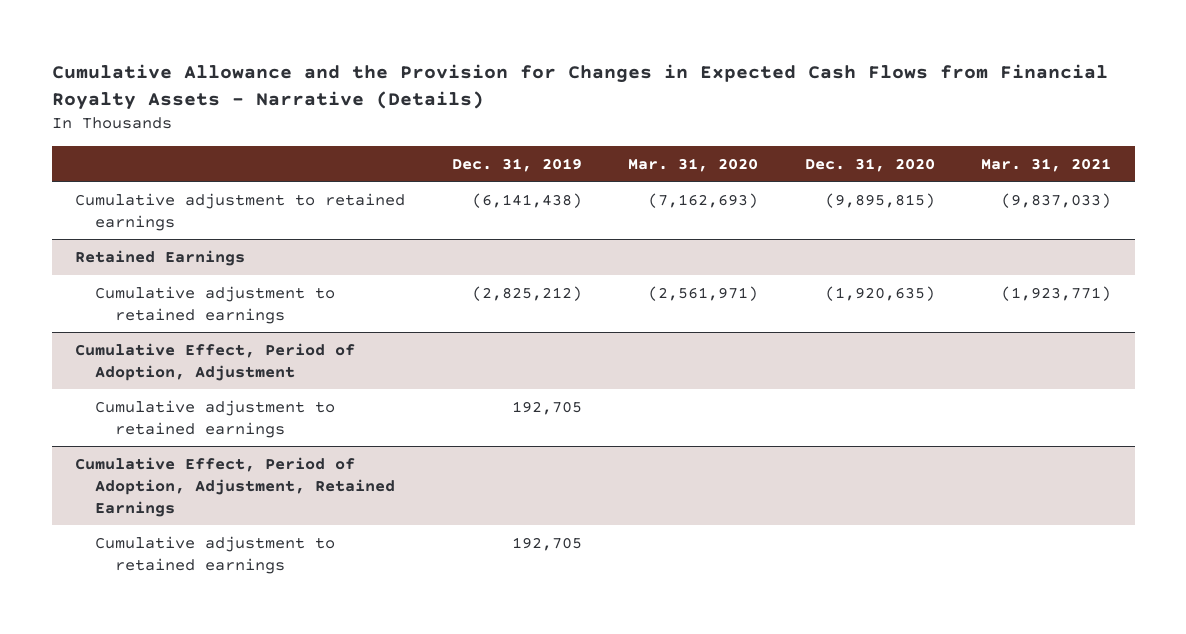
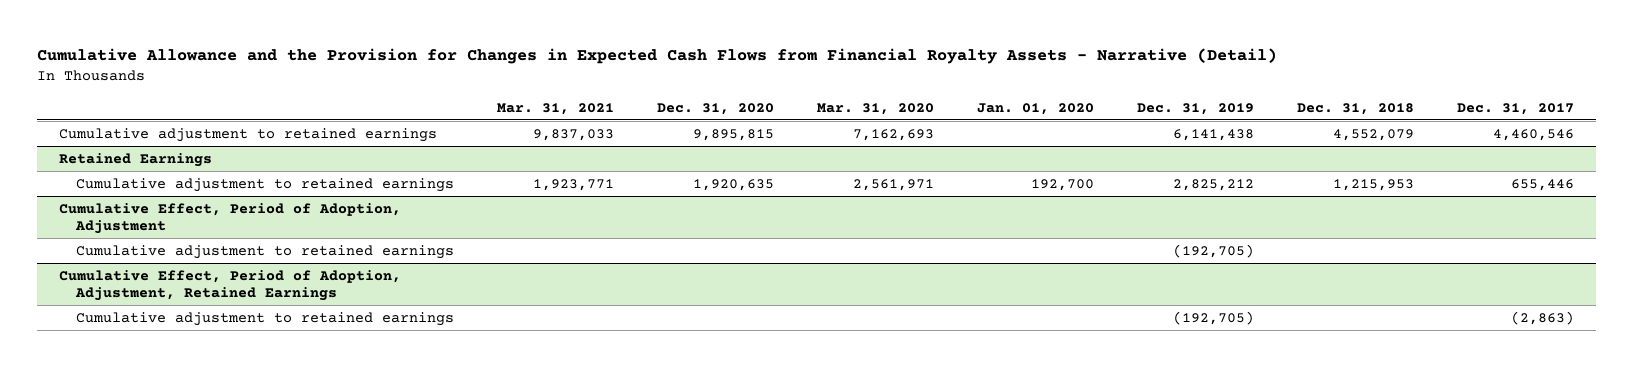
[51,64,1108,111] Cumulative Allowance and the Provision for Changes in Expected Cash Flows from Financial Royalty Assets - Narrative (Details) -> [37,48,1278,65] Cumulative Allowance and the Provision for Changes in Expected Cash Flows from Financial Royalty Assets - Narrative (Detail)
none -> [977,102,1095,115] Jan. 01, 2020
none -> [1297,102,1415,115] Dec. 31, 2018
none -> [1457,102,1575,115] Dec. 31, 2017
[471,192,582,208] (6,141,438) -> [1173,128,1255,141] 6,141,438
[648,192,759,208] (7,162,693) -> [853,128,935,141] 7,162,693
[824,192,935,208] (9,895,815) -> [693,128,775,141] 9,895,815
[1001,192,1112,208] (9,837,033) -> [533,128,615,141] 9,837,033
[471,285,582,301] (2,825,212) -> [1173,178,1255,191] 2,825,212
[648,285,759,301] (2,561,971) -> [853,178,935,191] 2,561,971
[824,285,935,301] (1,920,635) -> [693,178,775,191] 1,920,635
[1001,285,1112,301] (1,923,771) -> [533,178,615,191] 1,923,771
[511,400,582,415] 192,705 -> [1173,243,1255,258] (192,705)
[511,536,582,551] 192,705 -> [1173,310,1255,325] (192,705)

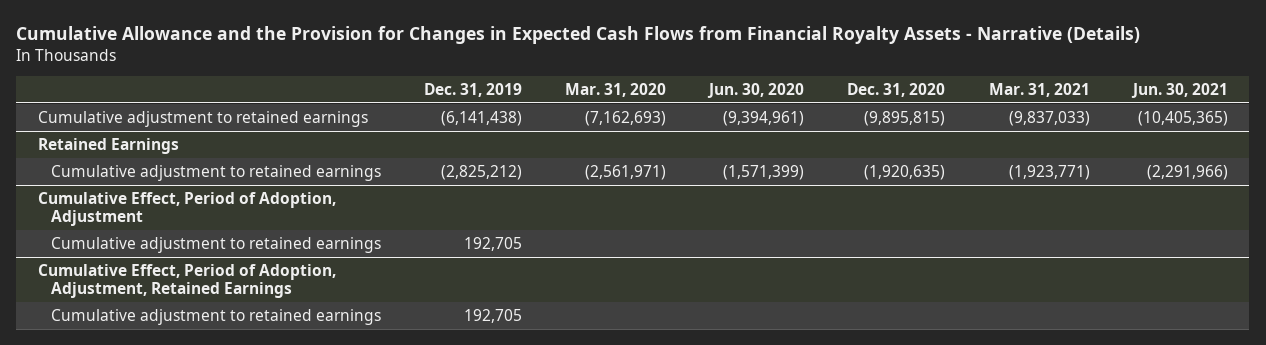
[37,48,1278,65] Cumulative Allowance and the Provision for Changes in Expected Cash Flows from Financial Royalty Assets - Narrative (Detail) -> [16,26,1141,45] Cumulative Allowance and the Provision for Changes in Expected Cash Flows from Financial Royalty Assets - Narrative (Details)
[977,102,1095,115] Jan. 01, 2020 -> none
[1297,102,1415,115] Dec. 31, 2018 -> none
[1457,102,1575,115] Dec. 31, 2017 -> none
none -> [707,82,805,98] Jun. 30, 2020
none -> [1130,82,1228,98] Jun. 30, 2021
[533,128,615,141] 9,837,033 -> [1008,110,1090,126] (9,837,033)
[693,128,775,141] 9,895,815 -> [864,110,946,126] (9,895,815)
[853,128,935,141] 7,162,693 -> [584,110,666,126] (7,162,693)
[1173,128,1255,141] 6,141,438 -> [440,110,522,126] (6,141,438)
[533,178,615,191] 1,923,771 -> [1008,164,1090,180] (1,923,771)
[693,178,775,191] 1,920,635 -> [864,164,946,180] (1,920,635)
[853,178,935,191] 2,561,971 -> [584,164,666,180] (2,561,971)
[1173,178,1255,191] 2,825,212 -> [440,164,522,180] (2,825,212)
[1173,243,1255,258] (192,705) -> [463,236,522,251] 192,705
[1173,310,1255,325] (192,705) -> [463,308,522,323] 192,705

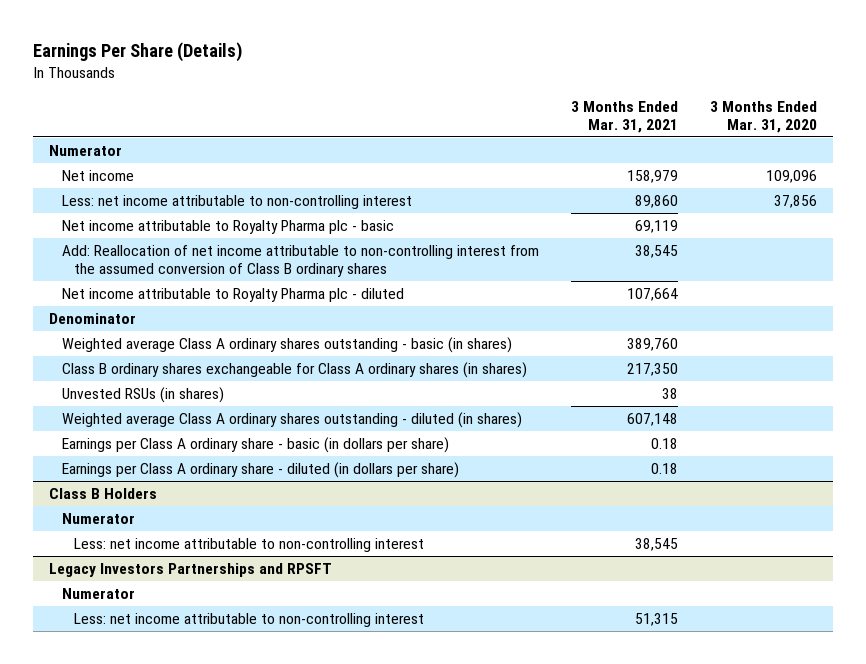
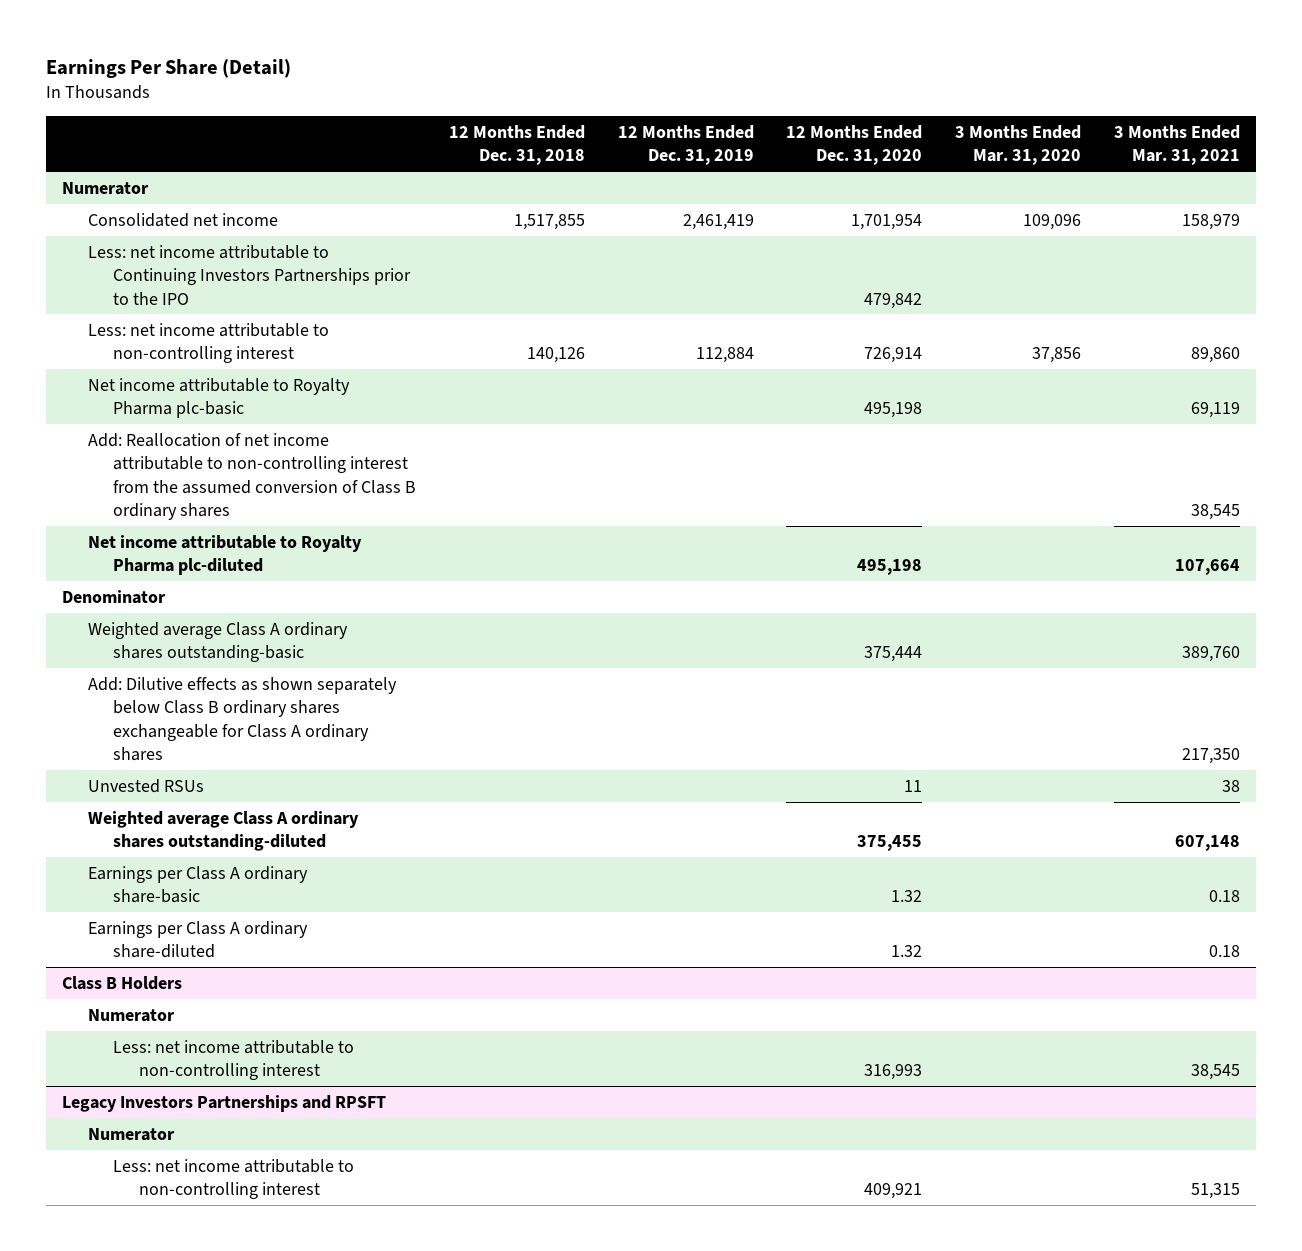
[33,42,243,63] Earnings Per Share (Details) -> [45,58,291,78] Earnings Per Share (Detail)
none -> [448,124,585,166] 12 Months Ended Dec. 31, 2018
none -> [617,124,754,166] 12 Months Ended Dec. 31, 2019
none -> [786,124,923,166] 12 Months Ended Dec. 31, 2020
[61,169,134,181] Net income -> [87,212,278,227] Consolidated net income
none -> [87,244,412,305] Less: net income attributable to Continuing Investors Partnerships prior to the IPO
[61,219,394,234] Net income attributable to Royalty Pharma plc - basic -> [87,377,350,419] Net income attributable to Royalty Pharma plc-basic
[61,287,404,302] Net income attributable to Royalty Pharma plc - diluted -> [87,534,362,576] Net income attributable to Royalty Pharma plc-diluted
[61,336,512,353] Weighted average Class A ordinary shares outstanding - basic (in shares) -> [87,621,348,663] Weighted average Class A ordinary shares outstanding-basic
[61,361,527,378] Class B ordinary shares exchangeable for Class A ordinary shares (in shares) -> [87,676,397,761] Add: Dilutive effects as shown separately below Class B ordinary shares exchangeable for Class A ordinary shares
[61,386,224,403] Unvested RSUs (in shares) -> [87,778,204,793] Unvested RSUs
[61,411,522,428] Weighted average Class A ordinary shares outstanding - diluted (in shares) -> [87,810,359,852] Weighted average Class A ordinary shares outstanding-diluted
[61,436,449,453] Earnings per Class A ordinary share - basic (in dollars per share) -> [87,865,308,904] Earnings per Class A ordinary share-basic
[61,461,459,478] Earnings per Class A ordinary share - diluted (in dollars per share) -> [87,920,308,959] Earnings per Class A ordinary share-diluted

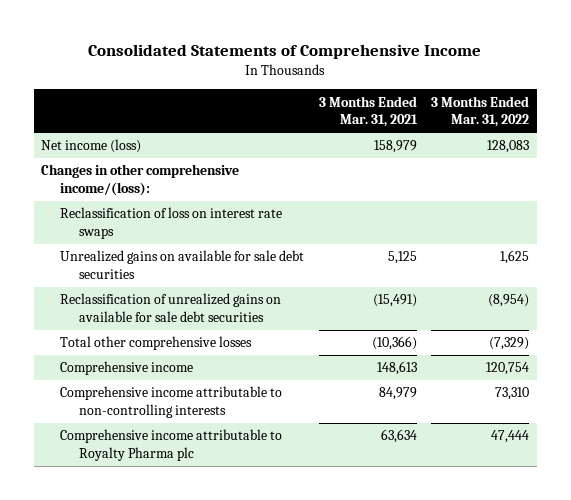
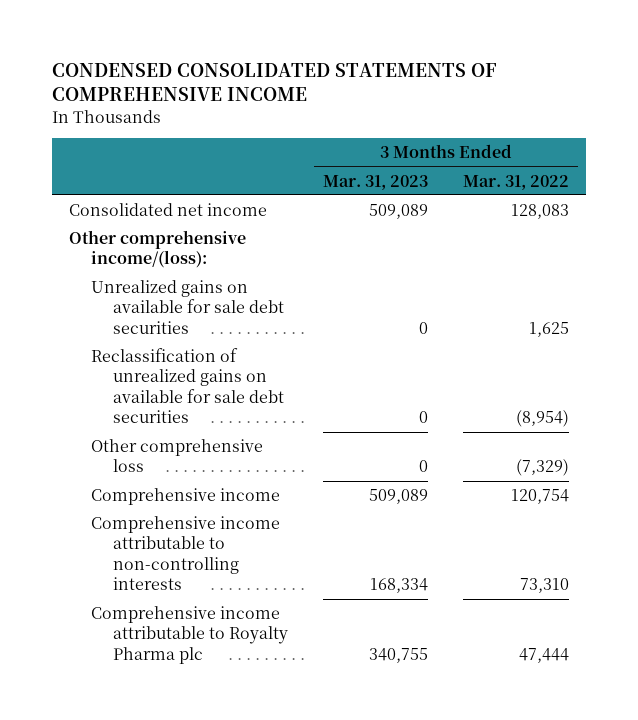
[88,43,482,59] Consolidated Statements of Comprehensive Income -> [51,62,497,102] CONDENSED CONSOLIDATED STATEMENTS OF COMPREHENSIVE INCOME
[318,95,418,128] 3 Months Ended Mar. 31, 2021 -> none
none -> [322,174,428,190] Mar. 31, 2023
[60,207,283,240] Reclassification of loss on interest rate swaps -> none
[41,139,142,154] Net income (loss) -> [69,202,268,216] Consolidated net income
[41,164,240,197] Changes in other comprehensive income/(loss): -> [69,229,247,269] Other comprehensive income/(loss):
[60,336,253,351] Total other comprehensive losses -> [91,438,264,473] Other comprehensive loss

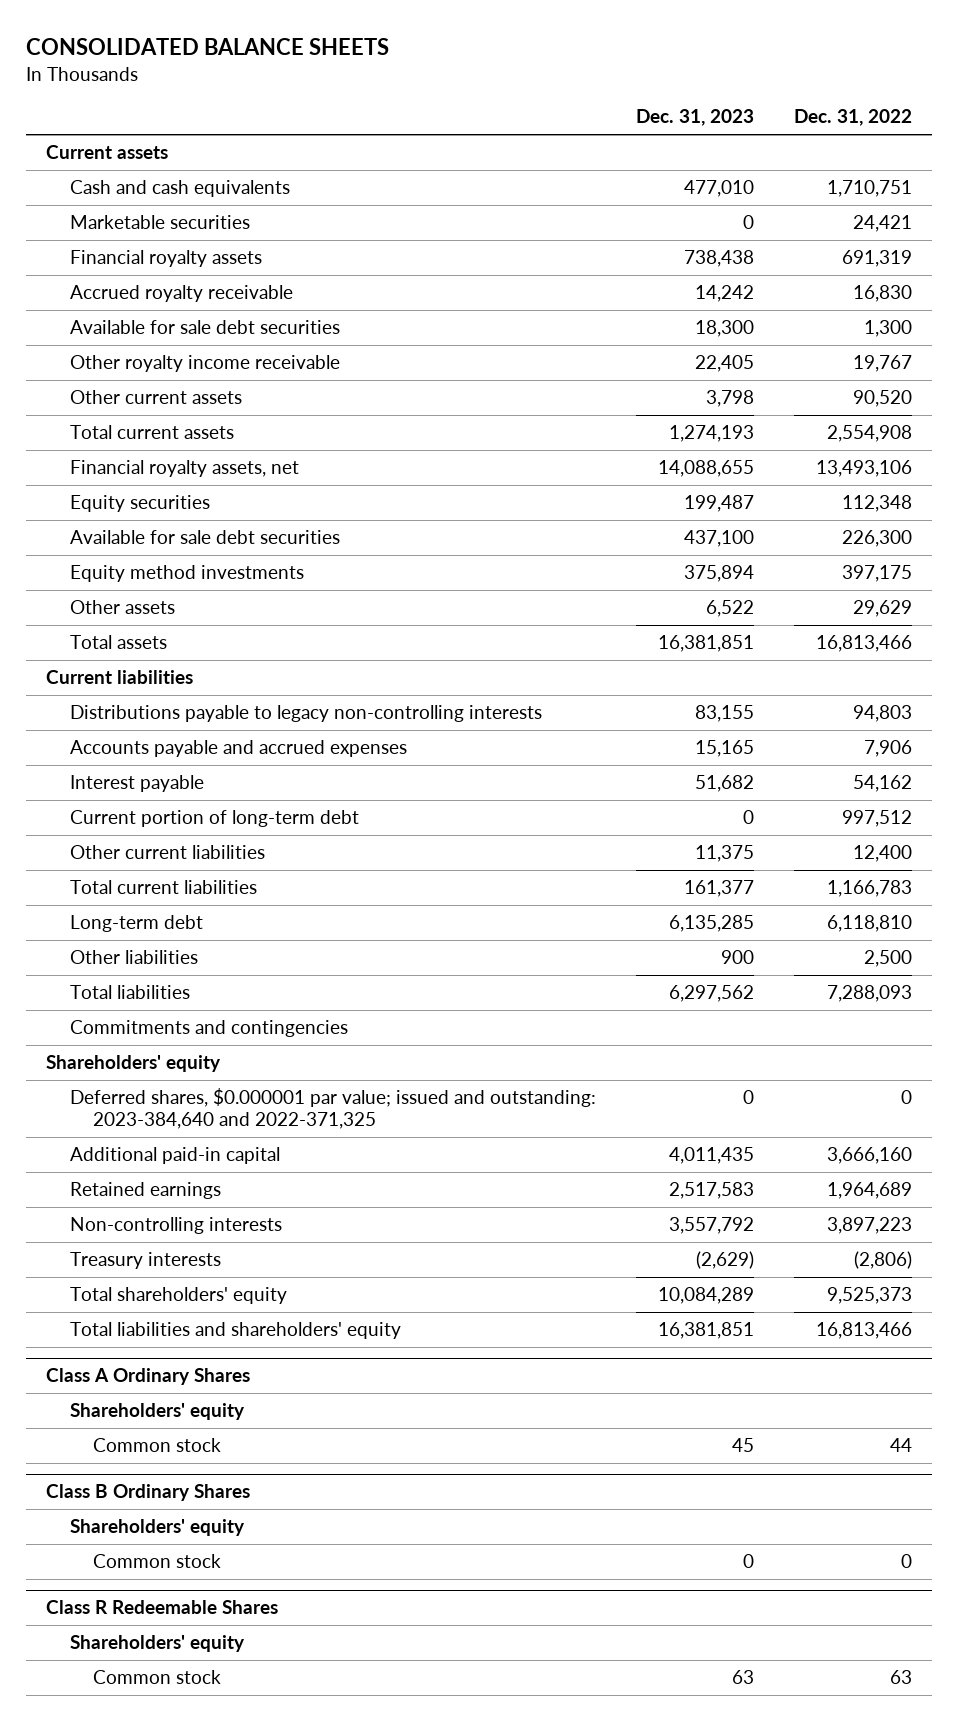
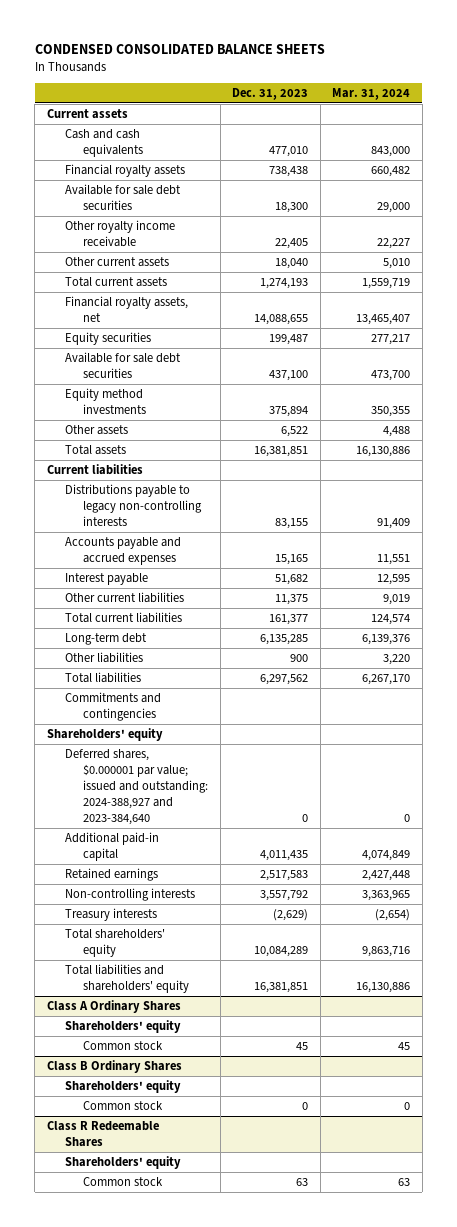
[26,38,390,56] CONSOLIDATED BALANCE SHEETS -> [34,44,325,55] CONDENSED CONSOLIDATED BALANCE SHEETS
[794,109,913,127] Dec. 31, 2022 -> none
none -> [332,88,411,101] Mar. 31, 2024
[69,215,250,230] Marketable securities -> none
[69,285,293,303] Accrued royalty receivable -> none
[705,390,754,408] 3,798 -> [275,257,309,269] 18,040
[69,810,359,828] Current portion of long-term debt -> none
[69,1088,596,1130] Deferred shares, $0.000001 par value; issued and outstanding: 2023-384,640 and 2022-371,325 -> [65,748,209,825] Deferred shares, $0.000001 par value; issued and outstanding: 2024-388,927 and 2023-384,640

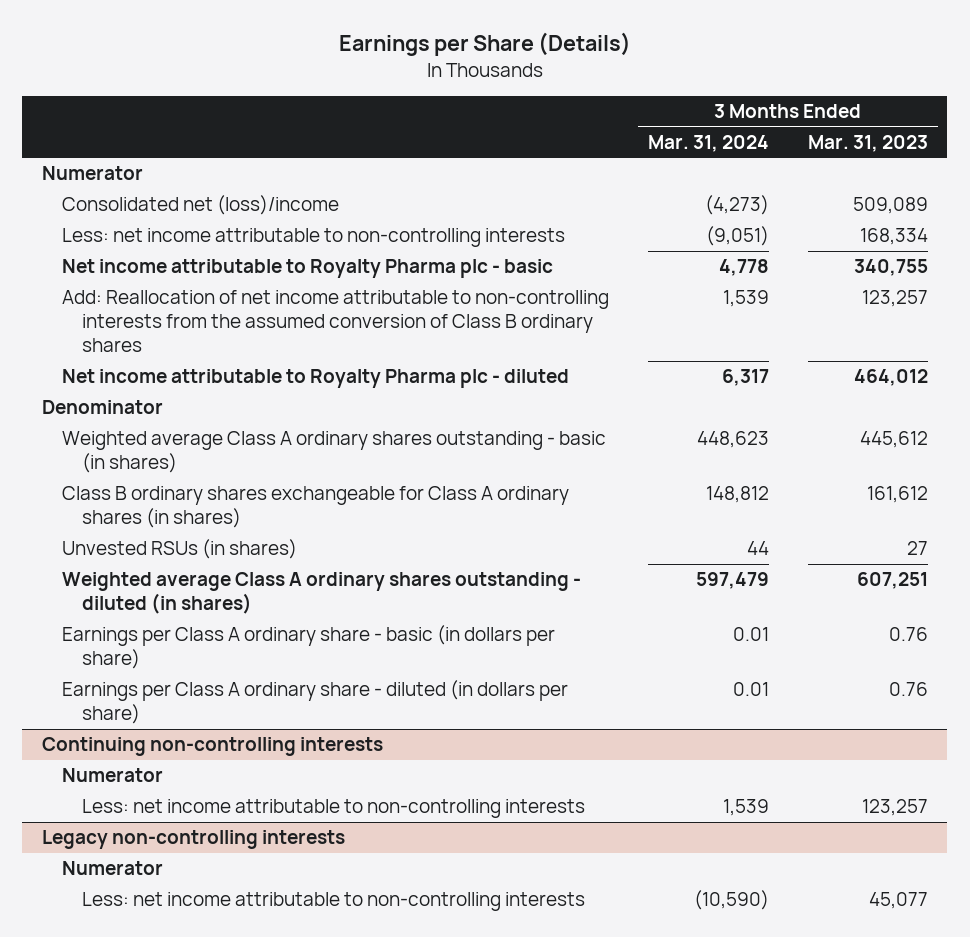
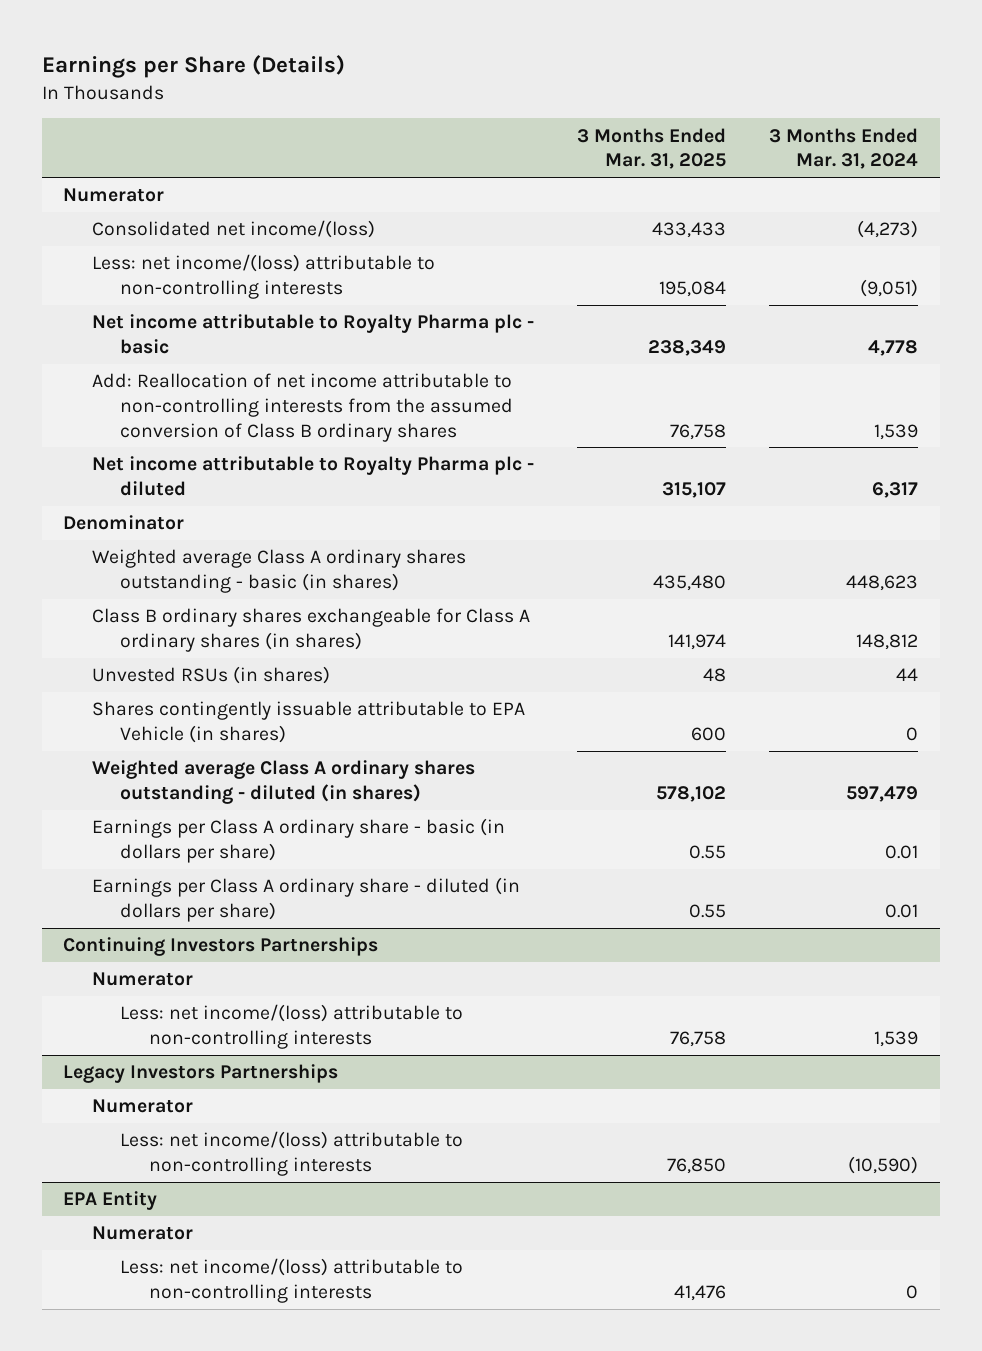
[807,134,928,152] Mar. 31, 2023 -> none
none -> [577,127,727,170] 3 Months Ended Mar. 31, 2025
[61,195,339,216] Consolidated net (loss)/income -> [91,220,375,239] Consolidated net income/(loss)
[61,228,565,248] Less: net income attributable to non-controlling interests -> [91,254,435,299] Less: net income/(loss) attributable to non-controlling interests
none -> [91,701,525,743] Shares contingently issuable attributable to EPA Vehicle (in shares)
[41,737,383,757] Continuing non-controlling interests -> none
none -> [63,937,379,957] Continuing Investors Partnerships
[41,830,345,850] Legacy non-controlling interests -> none
[82,799,586,819] Less: net income attributable to non-controlling interests -> [120,1004,464,1049] Less: net income/(loss) attributable to non-controlling interests
none -> [63,1064,339,1084] Legacy Investors Partnerships
[82,892,586,912] Less: net income attributable to non-controlling interests -> [120,1131,464,1176] Less: net income/(loss) attributable to non-controlling interests
none -> [63,1191,158,1211] EPA Entity
none -> [91,1226,193,1241] Numerator
none -> [120,1258,464,1303] Less: net income/(loss) attributable to non-controlling interests

